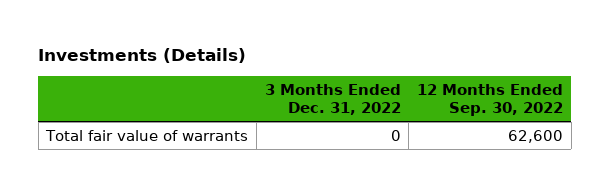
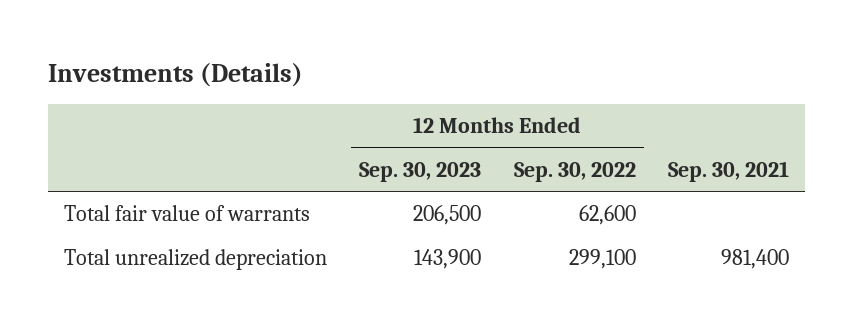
[264,83,401,116] 3 Months Ended Dec. 31, 2022 -> none
none -> [359,162,482,183] Sep. 30, 2023
none -> [667,161,789,183] Sep. 30, 2021
none -> [64,249,328,271] Total unrealized depreciation

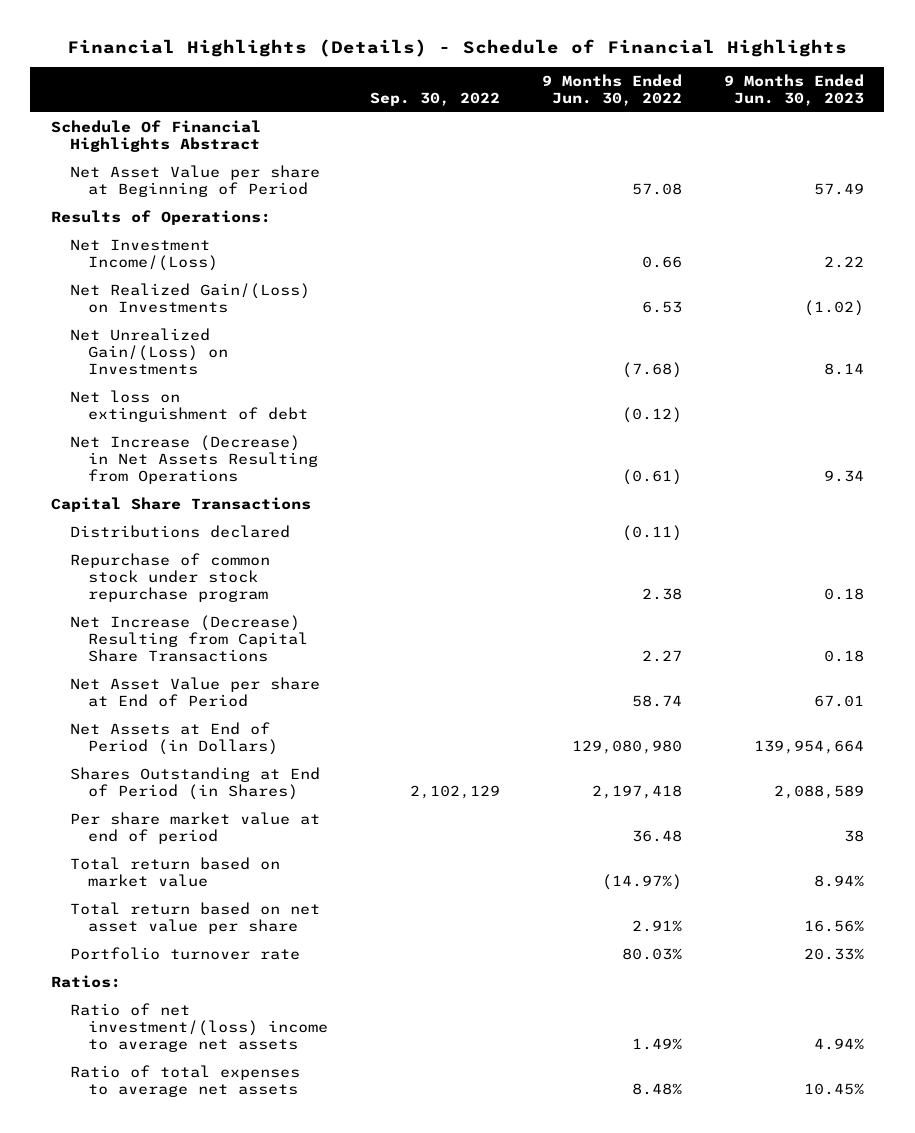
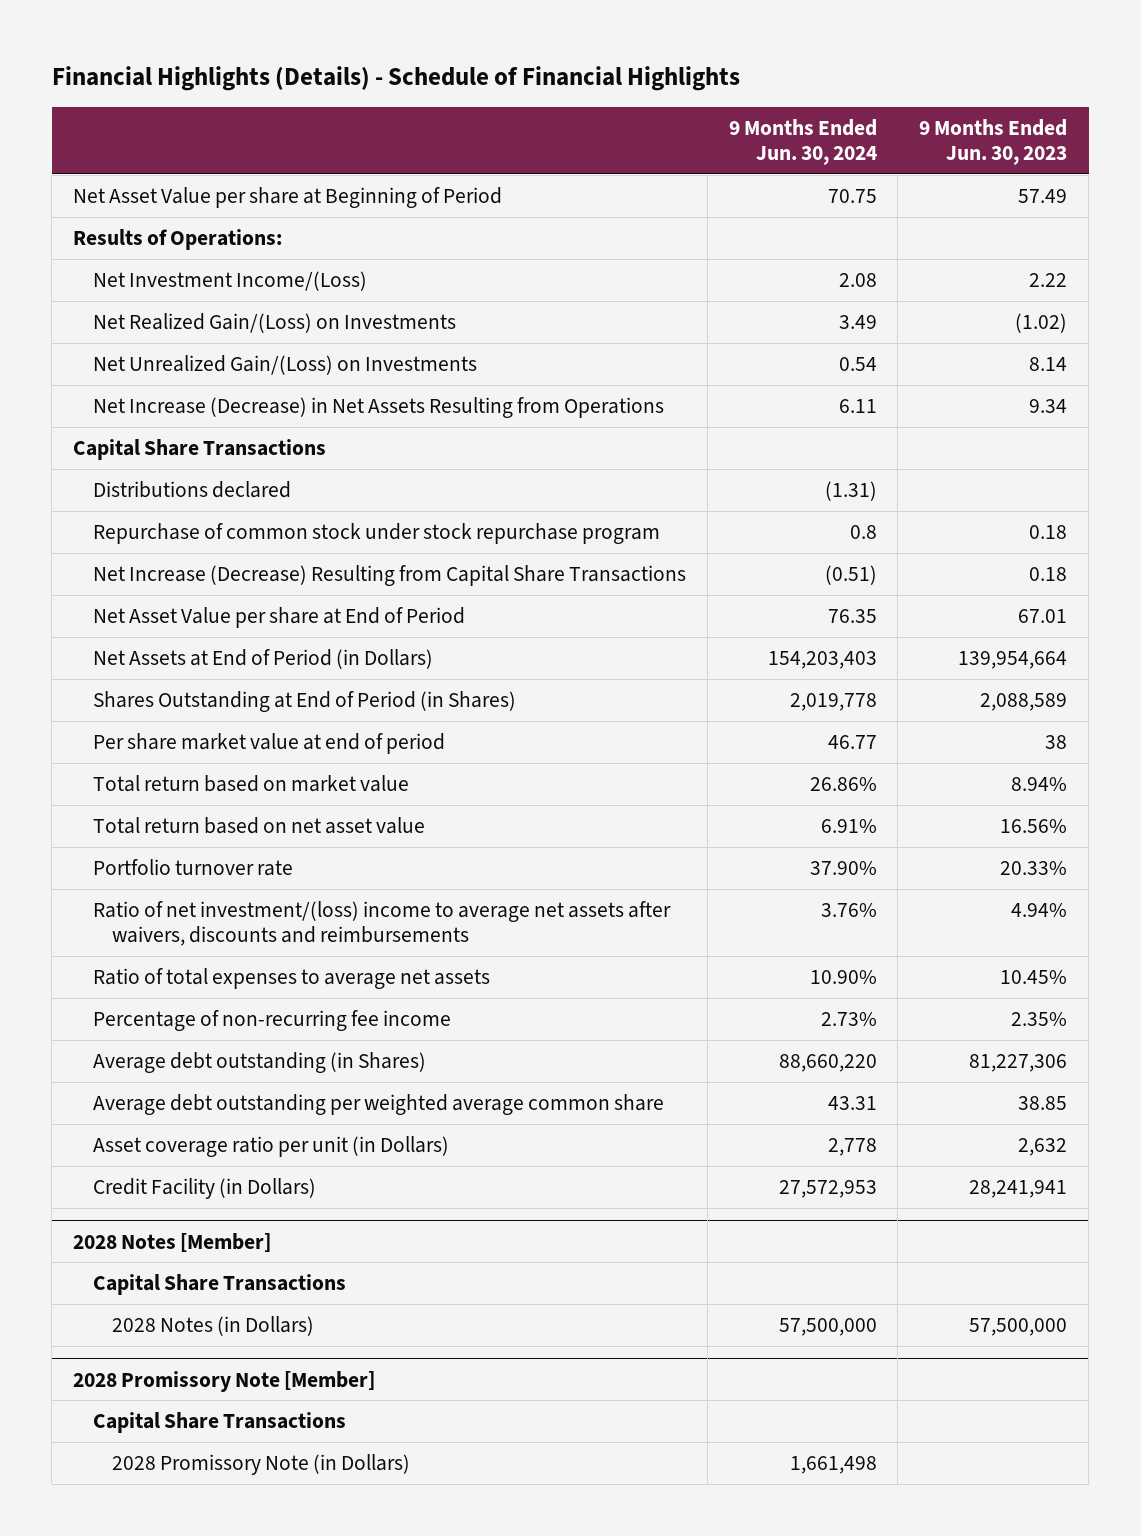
[370,92,501,107] Sep. 30, 2022 -> none
[541,73,682,107] 9 Months Ended Jun. 30, 2022 -> none
none -> [728,118,877,165] 9 Months Ended Jun. 30, 2024
[51,119,262,152] Schedule Of Financial Highlights Abstract -> none
[69,389,309,422] Net loss on extinguishment of debt -> none
[69,901,320,934] Total return based on net asset value per share -> [92,817,425,835] Total return based on net asset value
[51,974,122,988] Ratios: -> none
[69,1002,329,1053] Ratio of net investment/(loss) income to average net assets -> [92,901,671,946] Ratio of net investment/(loss) income to average net assets after waivers, discounts and reimbursements
none -> [92,1010,451,1032] Percentage of non-recurring fee income
none -> [92,1052,426,1074] Average debt outstanding (in Shares)
none -> [92,1094,664,1116] Average debt outstanding per weighted average common share
none -> [92,1136,449,1158] Asset coverage ratio per unit (in Dollars)
none -> [92,1178,316,1200] Credit Facility (in Dollars)
none -> [73,1232,272,1252] 2028 Notes [Member]
none -> [92,1274,346,1296] Capital Share Transactions
none -> [112,1316,315,1337] 2028 Notes (in Dollars)
none -> [73,1370,376,1392] 2028 Promissory Note [Member]
none -> [92,1412,346,1434] Capital Share Transactions
none -> [112,1454,411,1476] 2028 Promissory Note (in Dollars)

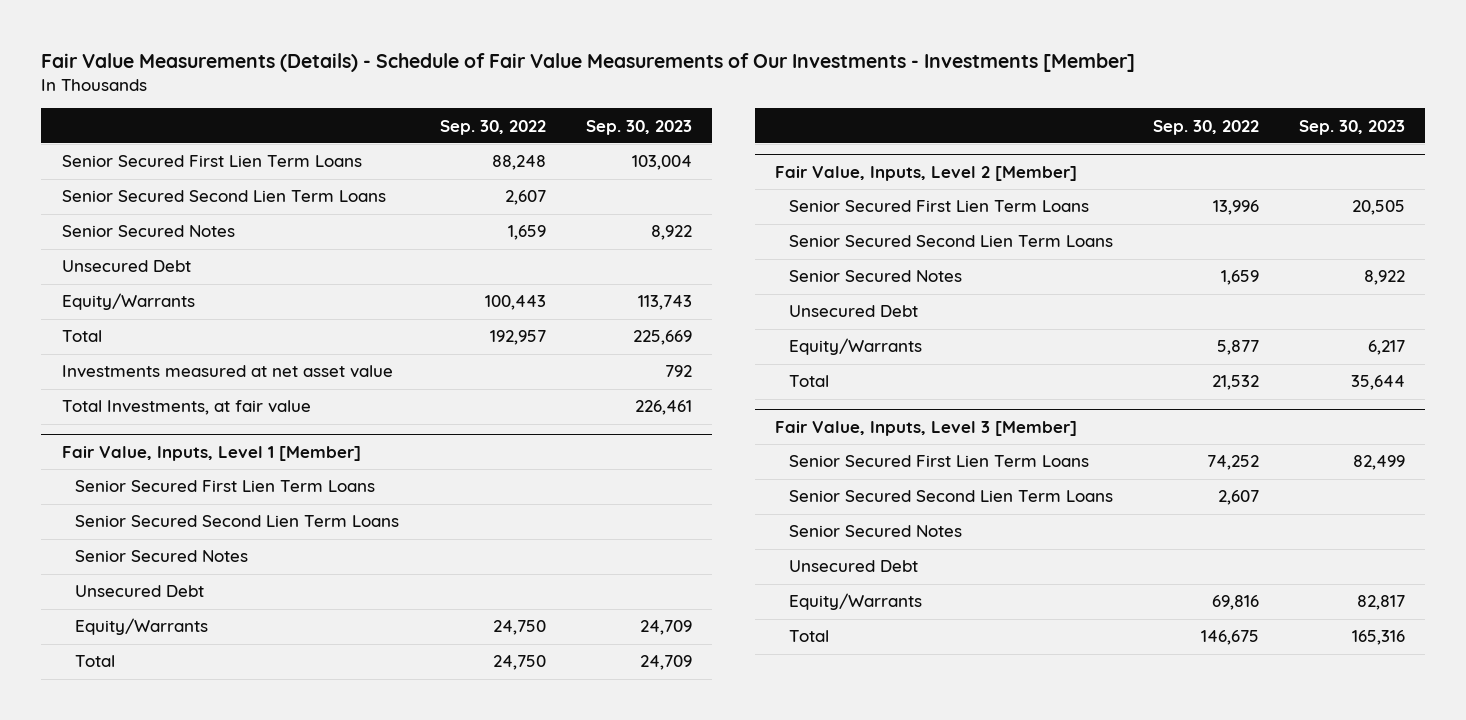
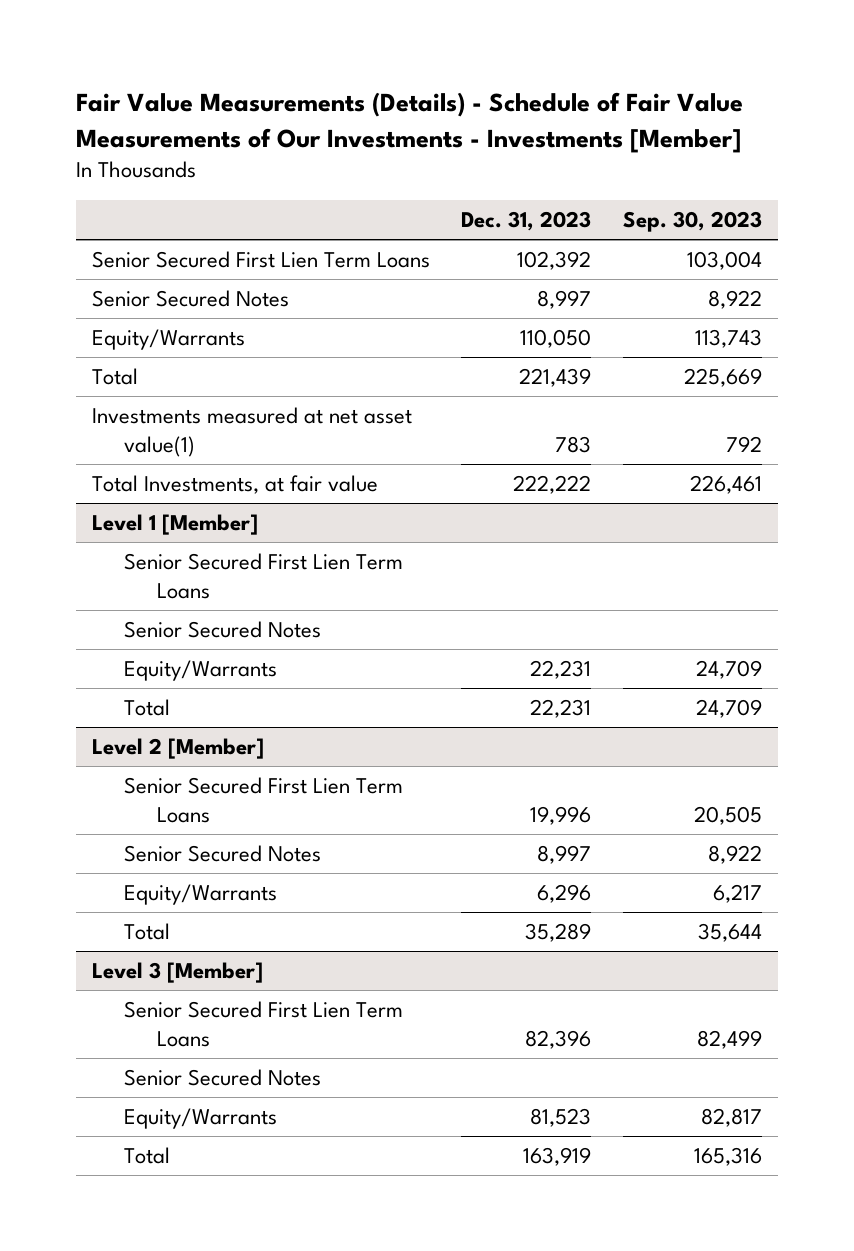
[439,119,546,135] Sep. 30, 2022 -> none
none -> [461,211,592,232] Dec. 31, 2023
[61,190,386,203] Senior Secured Second Lien Term Loans -> none
[61,260,191,273] Unsecured Debt -> none
[61,365,393,379] Investments measured at net asset value -> [91,407,412,457] Investments measured at net asset value(1)
[61,446,361,462] Fair Value, Inputs, Level 1 [Member] -> [91,514,258,536] Level 1 [Member]
[75,515,400,528] Senior Secured Second Lien Term Loans -> none
[75,585,205,598] Unsecured Debt -> none
[774,166,1077,182] Fair Value, Inputs, Level 2 [Member] -> [91,738,264,760] Level 2 [Member]
[788,235,1113,248] Senior Secured Second Lien Term Loans -> none
[788,305,918,318] Unsecured Debt -> none
[774,421,1077,437] Fair Value, Inputs, Level 3 [Member] -> [91,962,263,984] Level 3 [Member]
[788,490,1113,503] Senior Secured Second Lien Term Loans -> none
[788,560,918,573] Unsecured Debt -> none

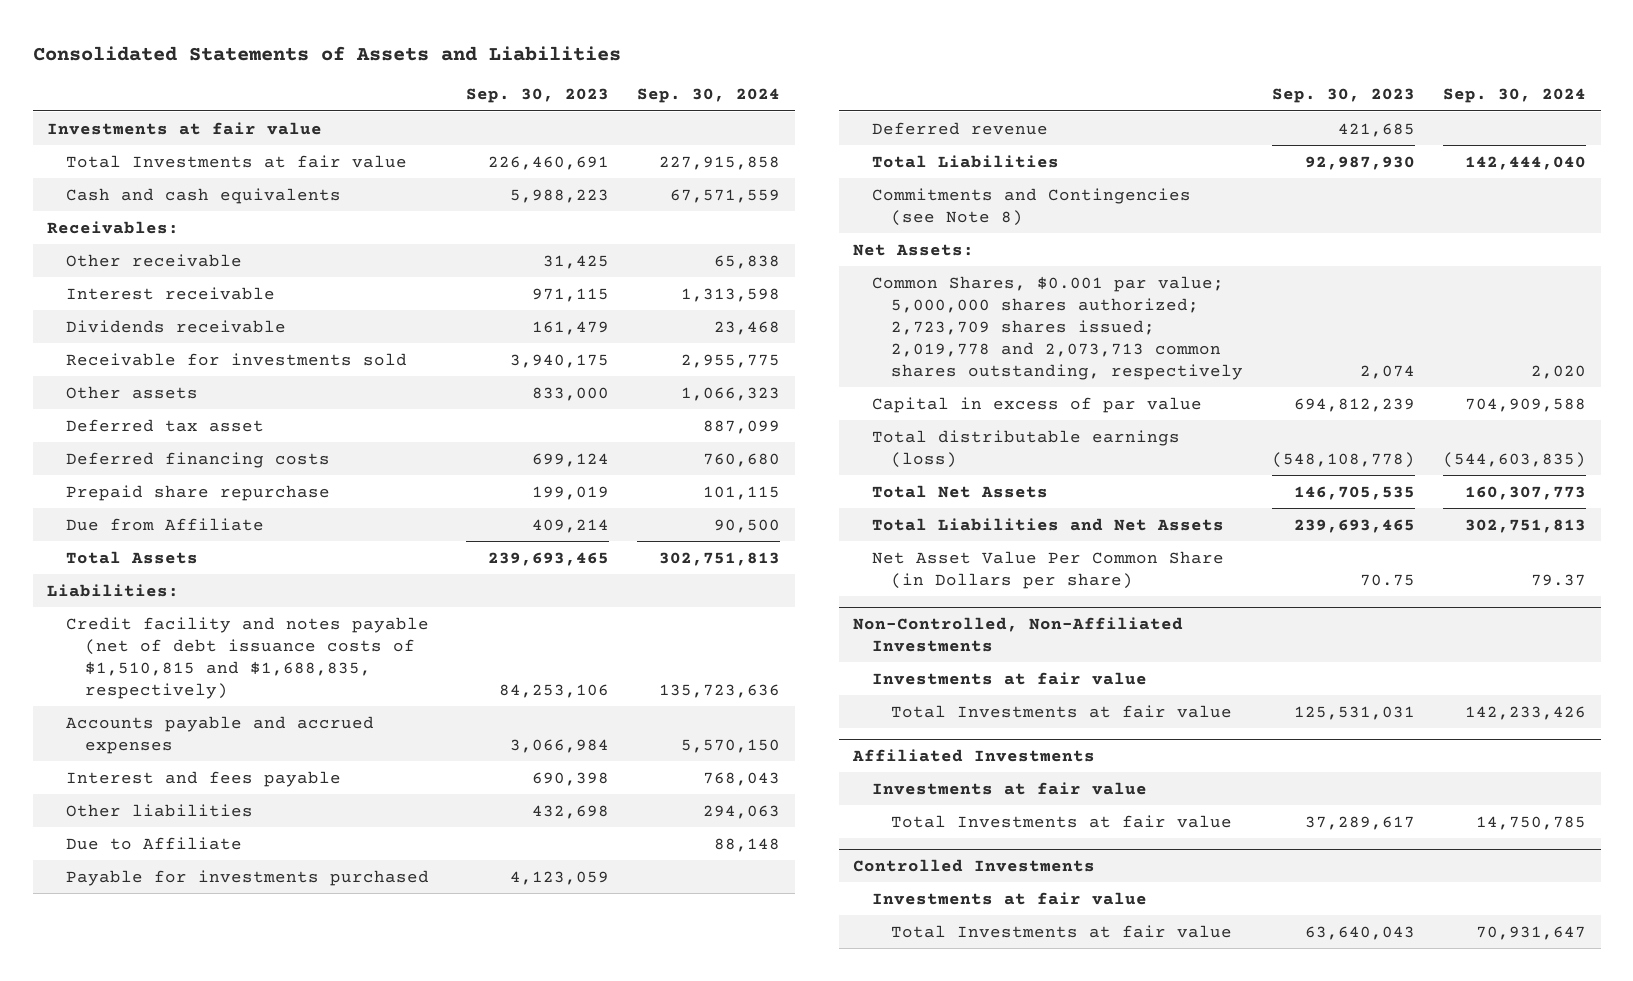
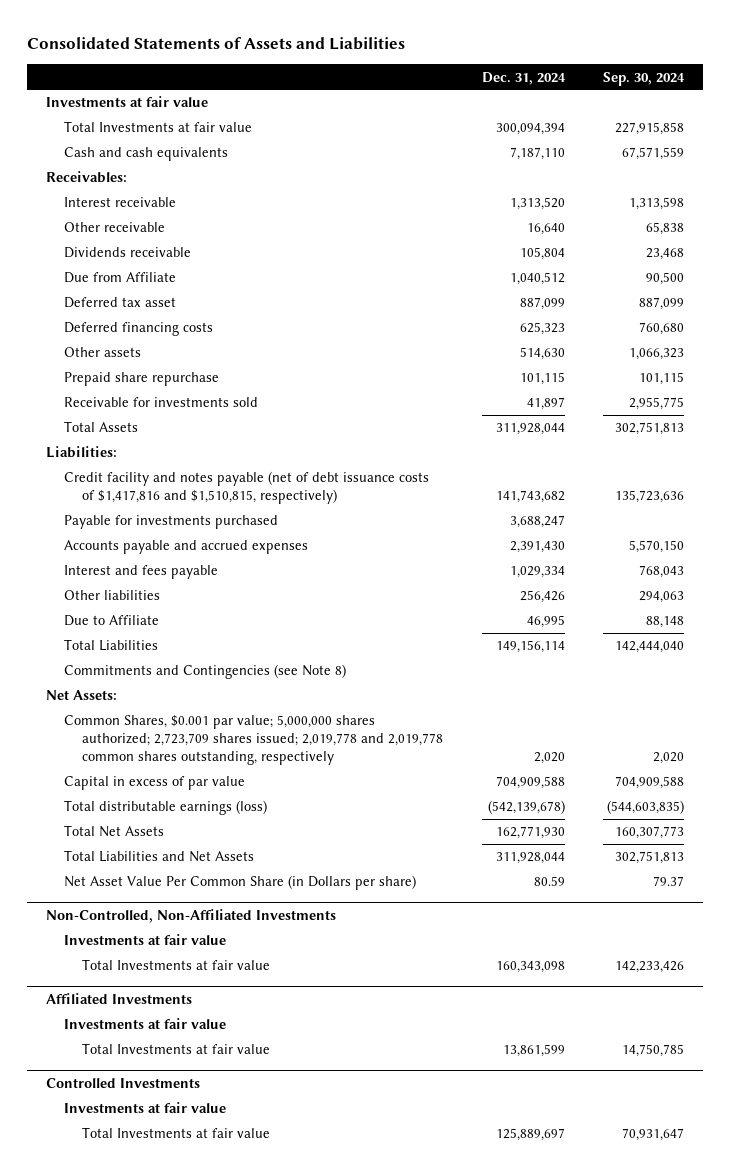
[465,88,609,104] Sep. 30, 2023 -> none
none -> [481,71,566,85] Dec. 31, 2024
[66,253,243,267] Other receivable -> [63,222,165,233] Other receivable
[66,517,265,531] Due from Affiliate -> [63,272,176,284] Due from Affiliate
[66,385,199,399] Other assets -> [63,347,141,358] Other assets
[66,352,408,366] Receivable for investments sold -> [63,397,258,408] Receivable for investments sold
[66,616,430,700] Credit facility and notes payable (net of debt issuance costs of $1,510,815 and $1,688,835, respectively) -> [63,471,429,505] Credit facility and notes payable (net of debt issuance costs of $1,417,816 and $1,510,815, respectively)
[66,869,430,886] Payable for investments purchased -> [63,515,278,530] Payable for investments purchased
[872,121,1049,135] Deferred revenue -> none
[872,275,1244,381] Common Shares, $0.001 par value; 5,000,000 shares authorized; 2,723,709 shares issued; 2,019,778 and 2,073,713 common shares outstanding, respectively -> [63,715,443,765] Common Shares, $0.001 par value; 5,000,000 shares authorized; 2,723,709 shares issued; 2,019,778 and 2,019,778 common shares outstanding, respectively

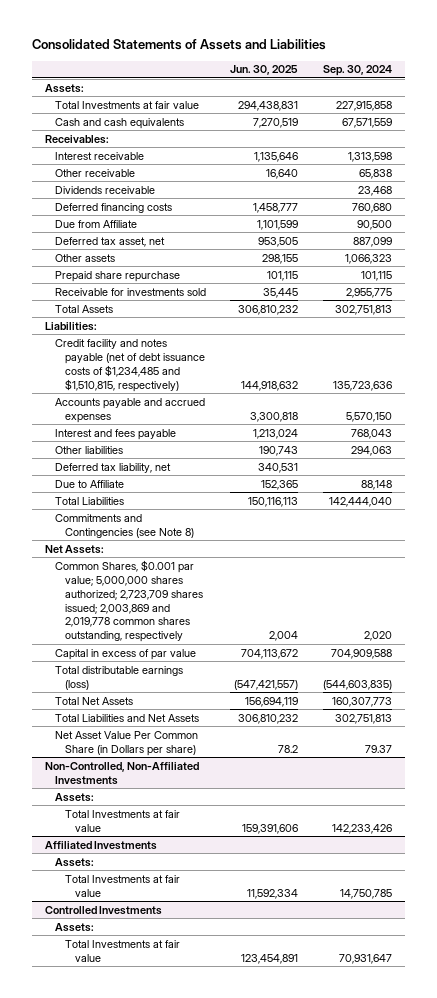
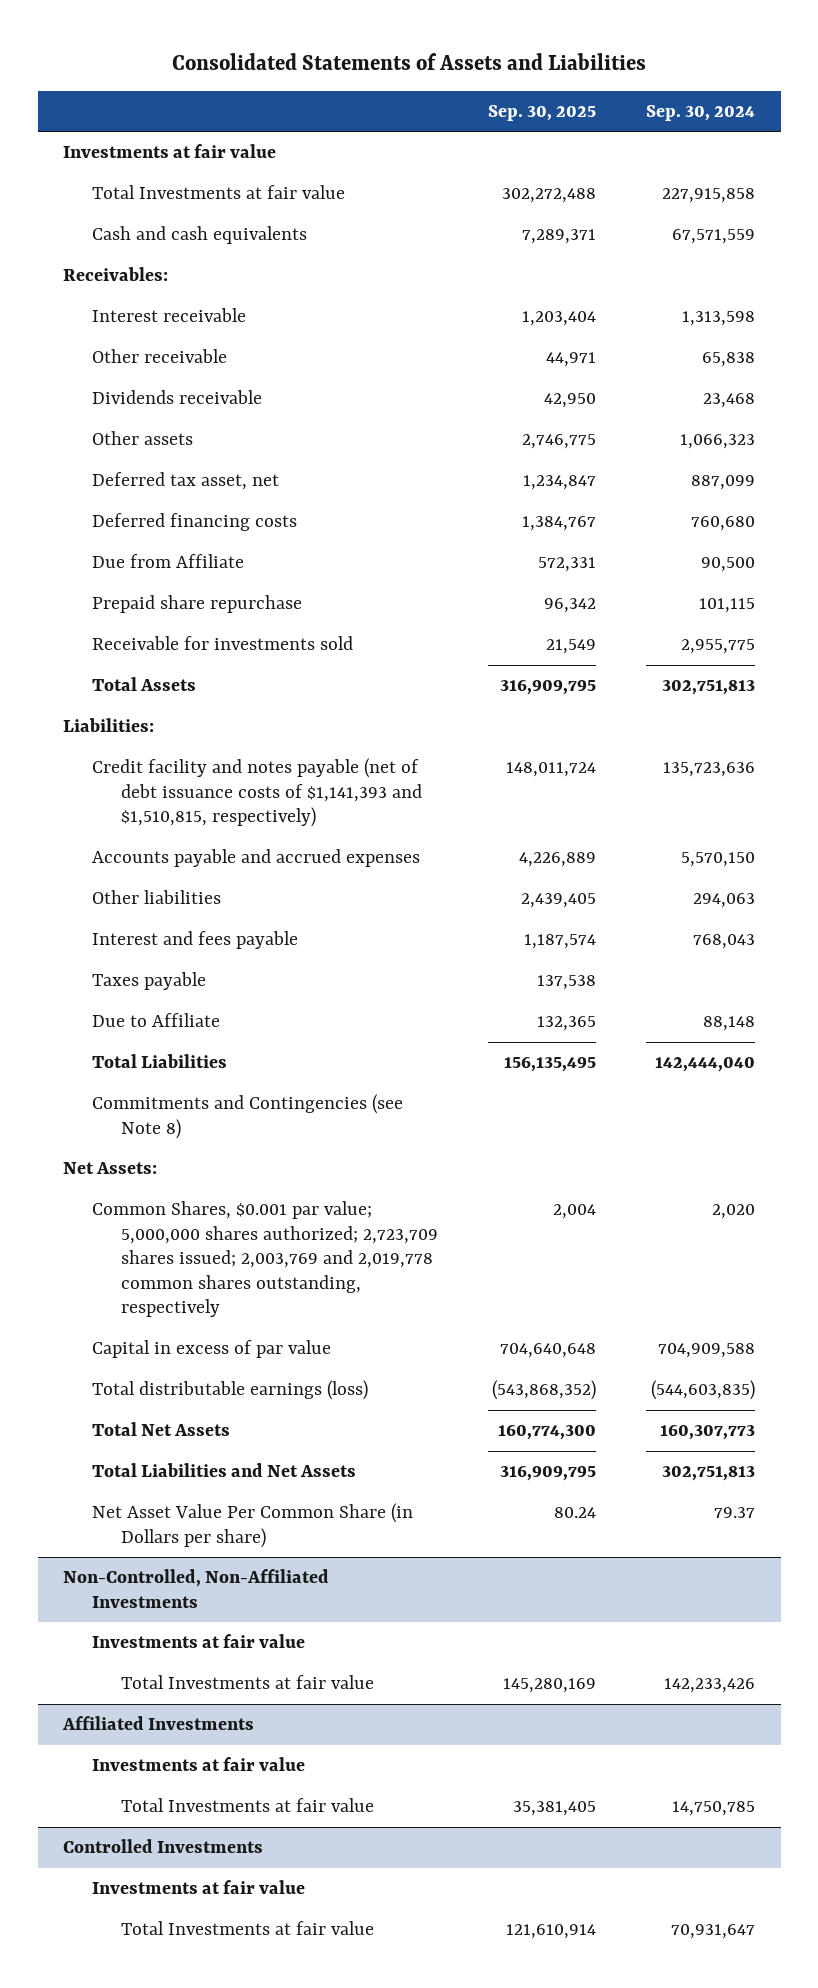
[230,65,299,76] Jun. 30, 2025 -> none
none -> [488,104,597,121] Sep. 30, 2025
[44,83,84,93] Assets: -> none
none -> [62,144,276,159] Investments at fair value
[54,253,115,262] Other assets -> [91,431,193,446] Other assets
[54,236,165,247] Deferred tax asset, net -> [91,472,279,491] Deferred tax asset, net
[54,338,205,392] Credit facility and notes payable (net of debt issuance costs of $1,234,485 and $1,510,815, respectively) -> [91,758,422,828] Credit facility and notes payable (net of debt issuance costs of $1,141,393 and $1,510,815, respectively)
[54,428,176,440] Interest and fees payable -> [91,931,298,950] Interest and fees payable
[54,462,171,473] Deferred tax liability, net -> [91,972,206,991] Taxes payable
[54,559,203,643] Common Shares, $0.001 par value; 5,000,000 shares authorized; 2,723,709 shares issued; 2,003,869 and 2,019,778 common shares outstanding, respectively -> [91,1201,438,1318] Common Shares, $0.001 par value; 5,000,000 shares authorized; 2,723,709 shares issued; 2,003,769 and 2,019,778 common shares outstanding, respectively
[54,792,94,802] Assets: -> none
none -> [91,1634,305,1649] Investments at fair value
[54,857,94,867] Assets: -> none
none -> [91,1757,305,1772] Investments at fair value
[54,922,94,932] Assets: -> none
none -> [91,1880,305,1895] Investments at fair value

